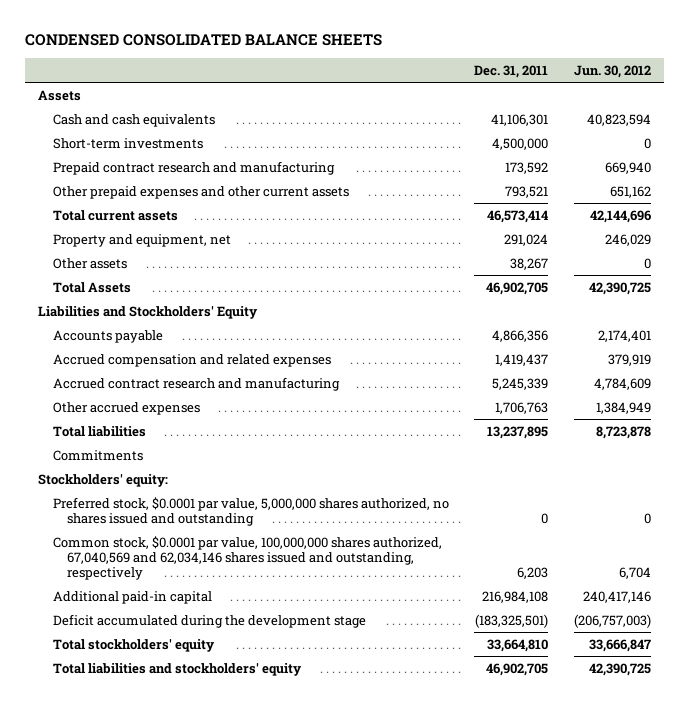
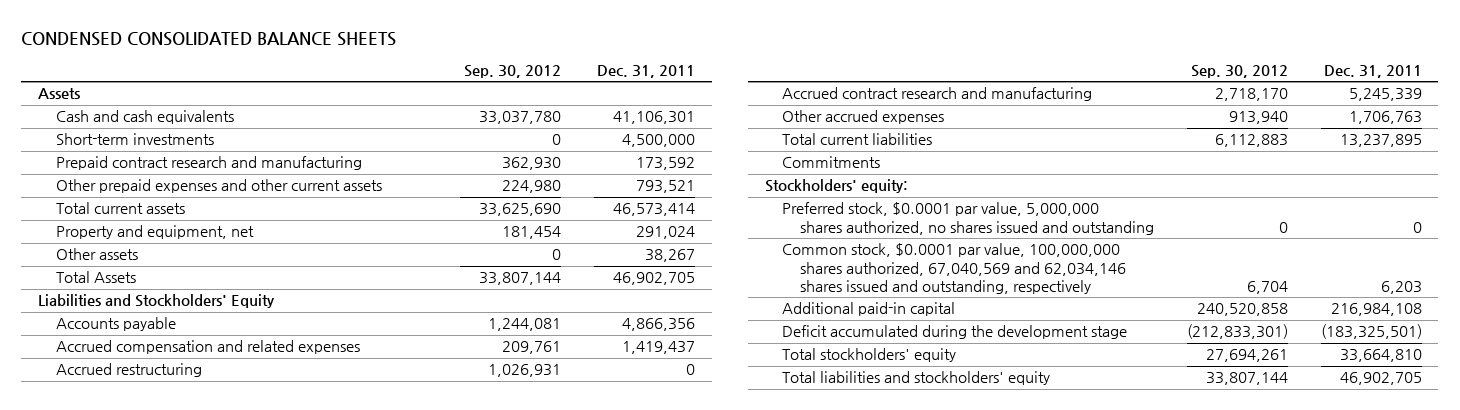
[573,64,651,78] Jun. 30, 2012 -> none
none -> [464,64,562,78] Sep. 30, 2012
none -> [55,363,202,378] Accrued restructuring
[52,425,146,437] Total liabilities -> [782,133,933,146] Total current liabilities

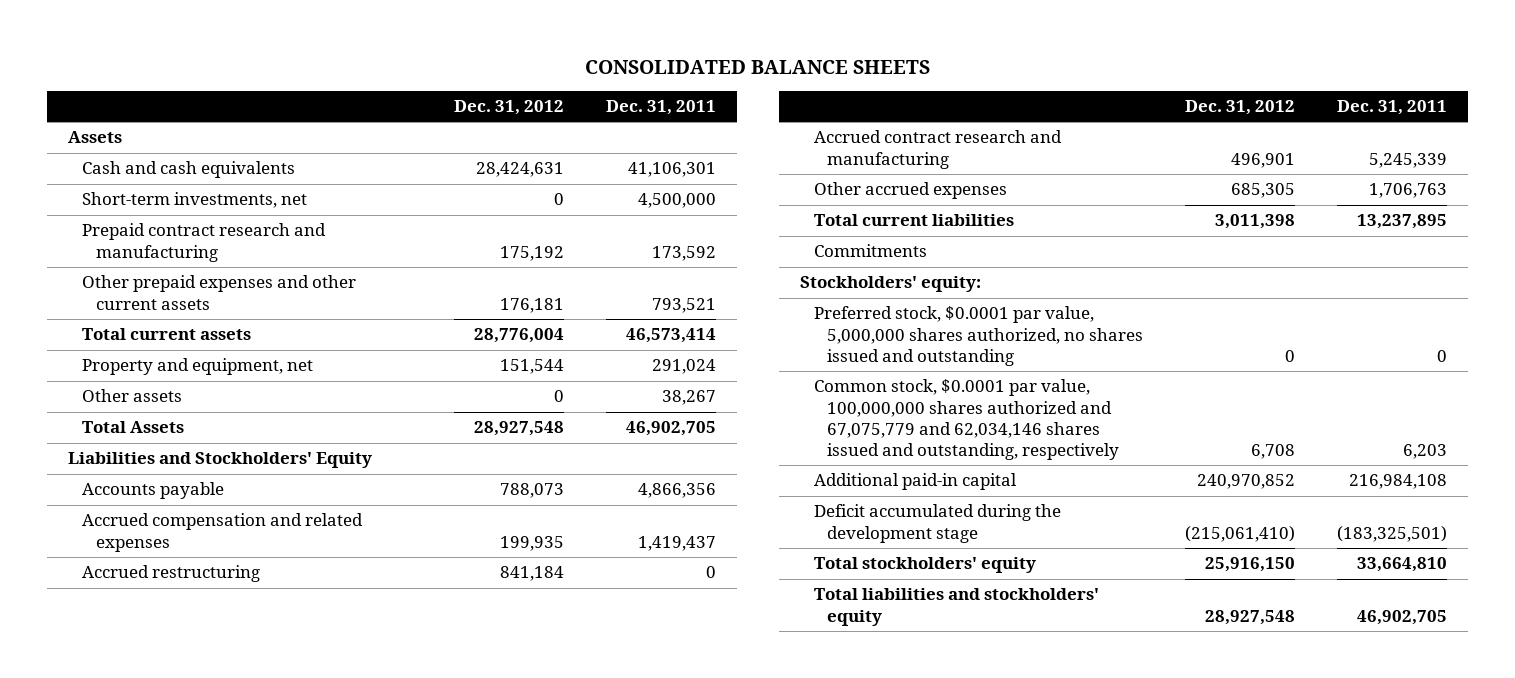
[21,31,397,46] CONDENSED CONSOLIDATED BALANCE SHEETS -> [584,59,930,74] CONSOLIDATED BALANCE SHEETS
[464,64,562,78] Sep. 30, 2012 -> none
none -> [453,99,564,115] Dec. 31, 2012
[55,133,214,146] Short-term investments -> [82,192,308,209] Short-term investments, net
[782,243,1127,294] Common stock, $0.0001 par value, 100,000,000 shares authorized, 67,040,569 and 62,034,146 shares issued and outstanding, respectively -> [813,379,1120,461] Common stock, $0.0001 par value, 100,000,000 shares authorized and 67,075,779 and 62,034,146 shares issued and outstanding, respectively

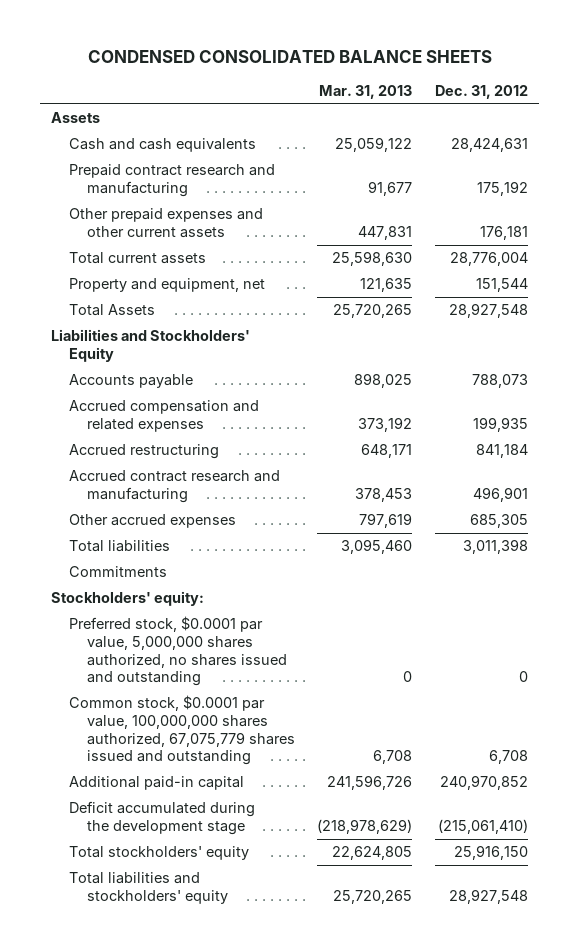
[584,59,930,74] CONSOLIDATED BALANCE SHEETS -> [87,49,492,63] CONDENSED CONSOLIDATED BALANCE SHEETS
[605,99,716,115] Dec. 31, 2011 -> none
none -> [319,85,413,100] Mar. 31, 2013
[82,192,308,209] Short-term investments, net -> none
[82,389,183,403] Other assets -> none
[813,214,1014,227] Total current liabilities -> [69,540,171,553] Total liabilities
[813,379,1120,461] Common stock, $0.0001 par value, 100,000,000 shares authorized and 67,075,779 and 62,034,146 shares issued and outstanding, respectively -> [69,695,295,766] Common stock, $0.0001 par value, 100,000,000 shares authorized, 67,075,779 shares issued and outstanding

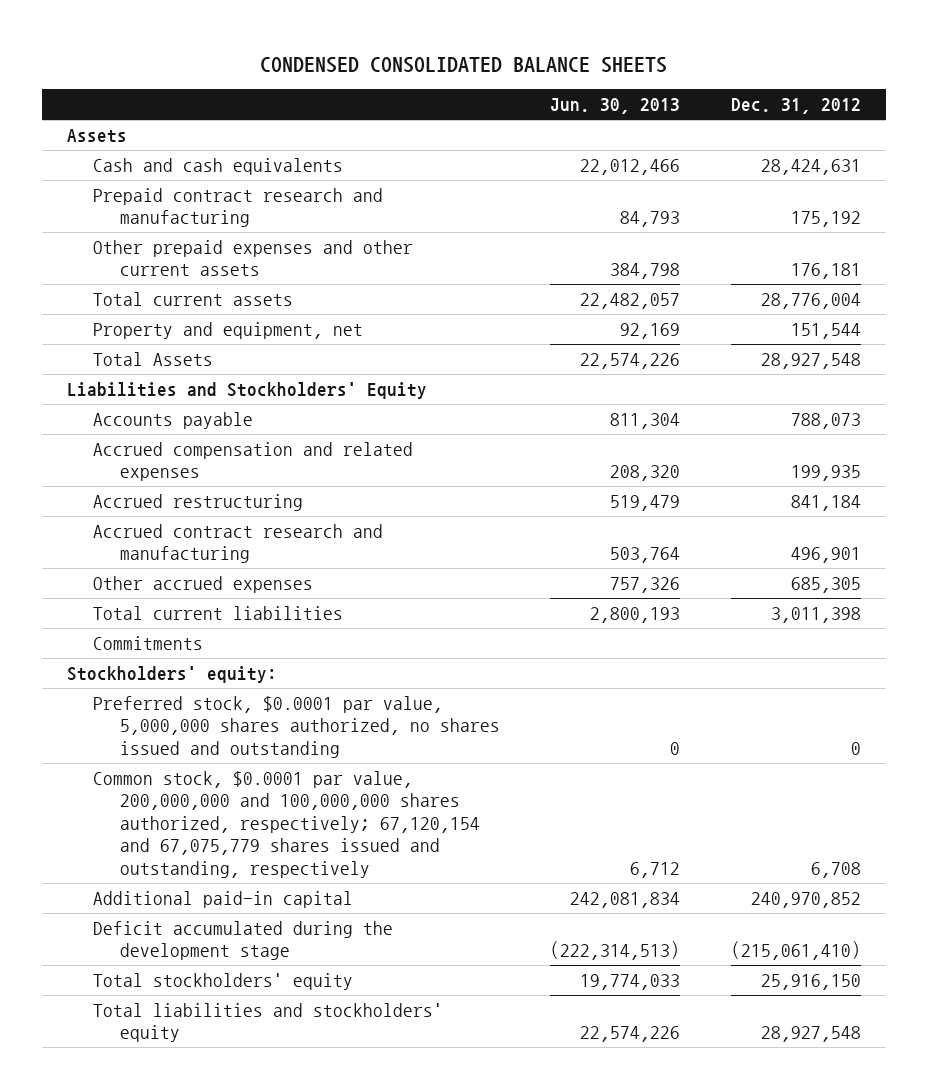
[319,85,413,100] Mar. 31, 2013 -> none
none -> [550,98,681,115] Jun. 30, 2013
[69,540,171,553] Total liabilities -> [93,605,344,620] Total current liabilities
[69,695,295,766] Common stock, $0.0001 par value, 100,000,000 shares authorized, 67,075,779 shares issued and outstanding -> [93,770,480,878] Common stock, $0.0001 par value, 200,000,000 and 100,000,000 shares authorized, respectively; 67,120,154 and 67,075,779 shares issued and outstanding, respectively

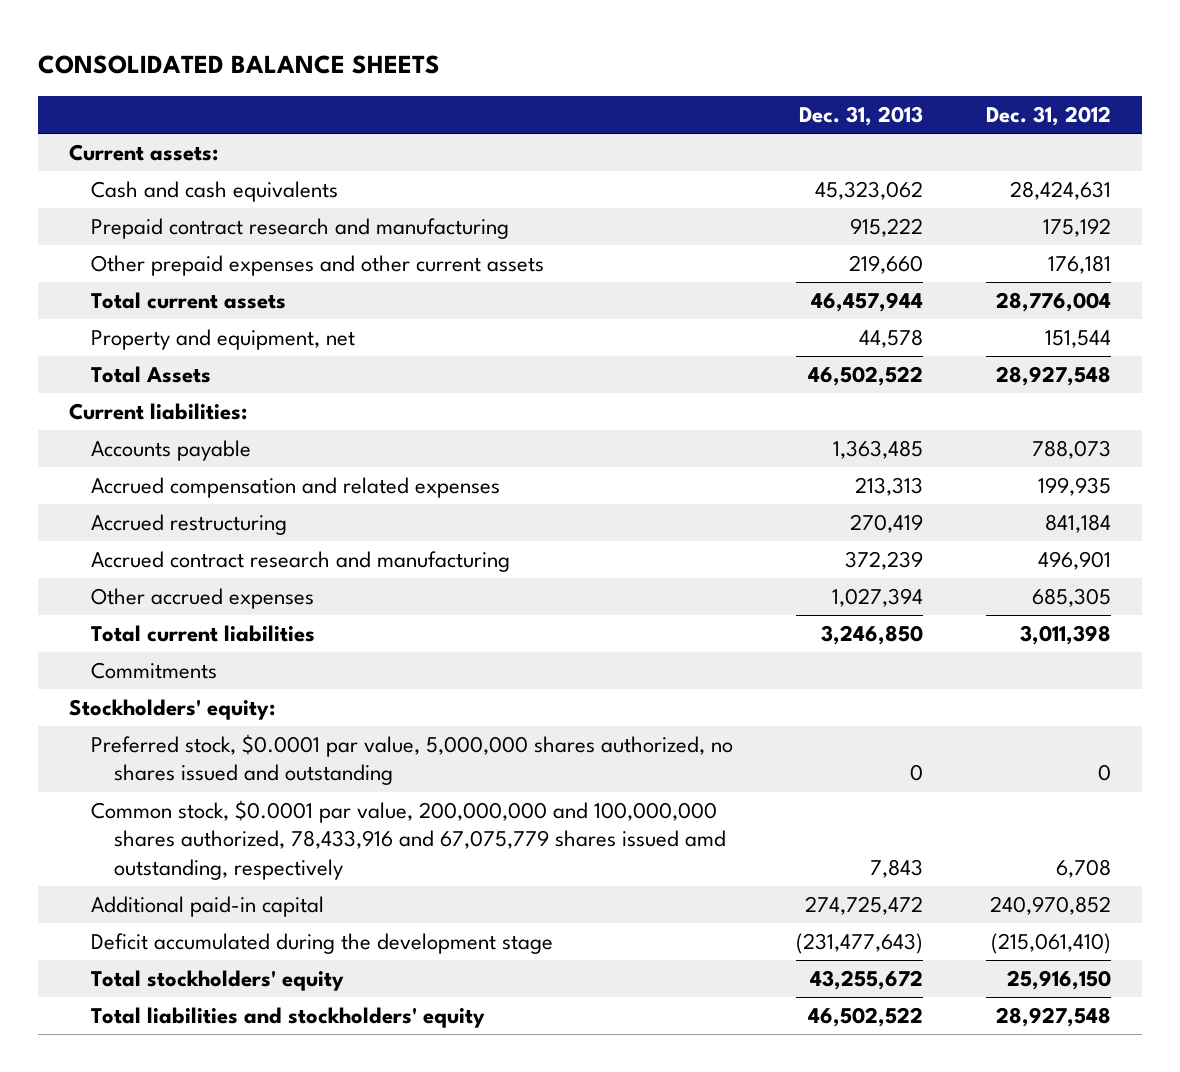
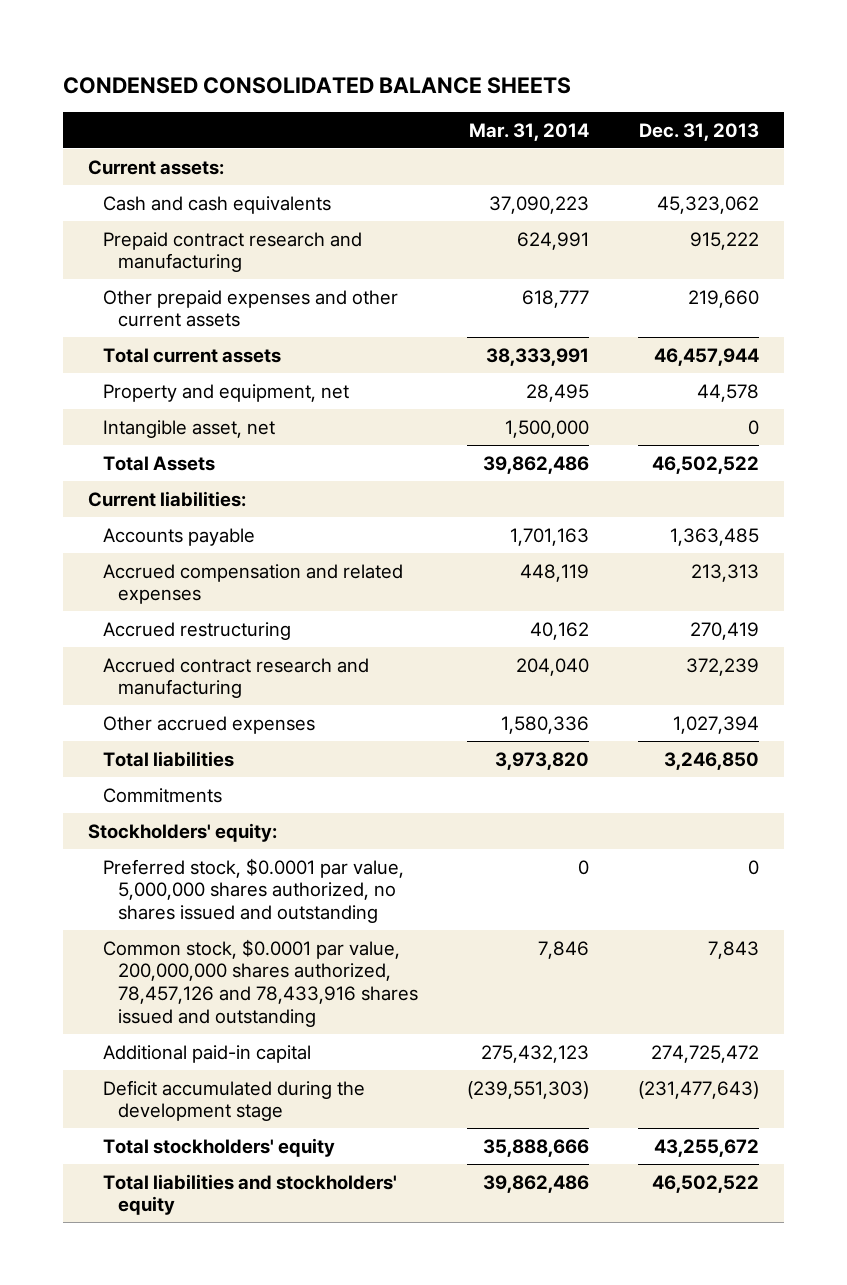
[37,55,440,75] CONSOLIDATED BALANCE SHEETS -> [63,77,572,95] CONDENSED CONSOLIDATED BALANCE SHEETS
[986,105,1112,126] Dec. 31, 2012 -> none
none -> [469,122,590,141] Mar. 31, 2014
none -> [103,419,276,438] Intangible asset, net
[91,625,316,643] Total current liabilities -> [103,750,235,767] Total liabilities
[91,800,726,880] Common stock, $0.0001 par value, 200,000,000 and 100,000,000 shares authorized, 78,433,916 and 67,075,779 shares issued amd outstanding, respectively -> [103,938,419,1027] Common stock, $0.0001 par value, 200,000,000 shares authorized, 78,457,126 and 78,433,916 shares issued and outstanding

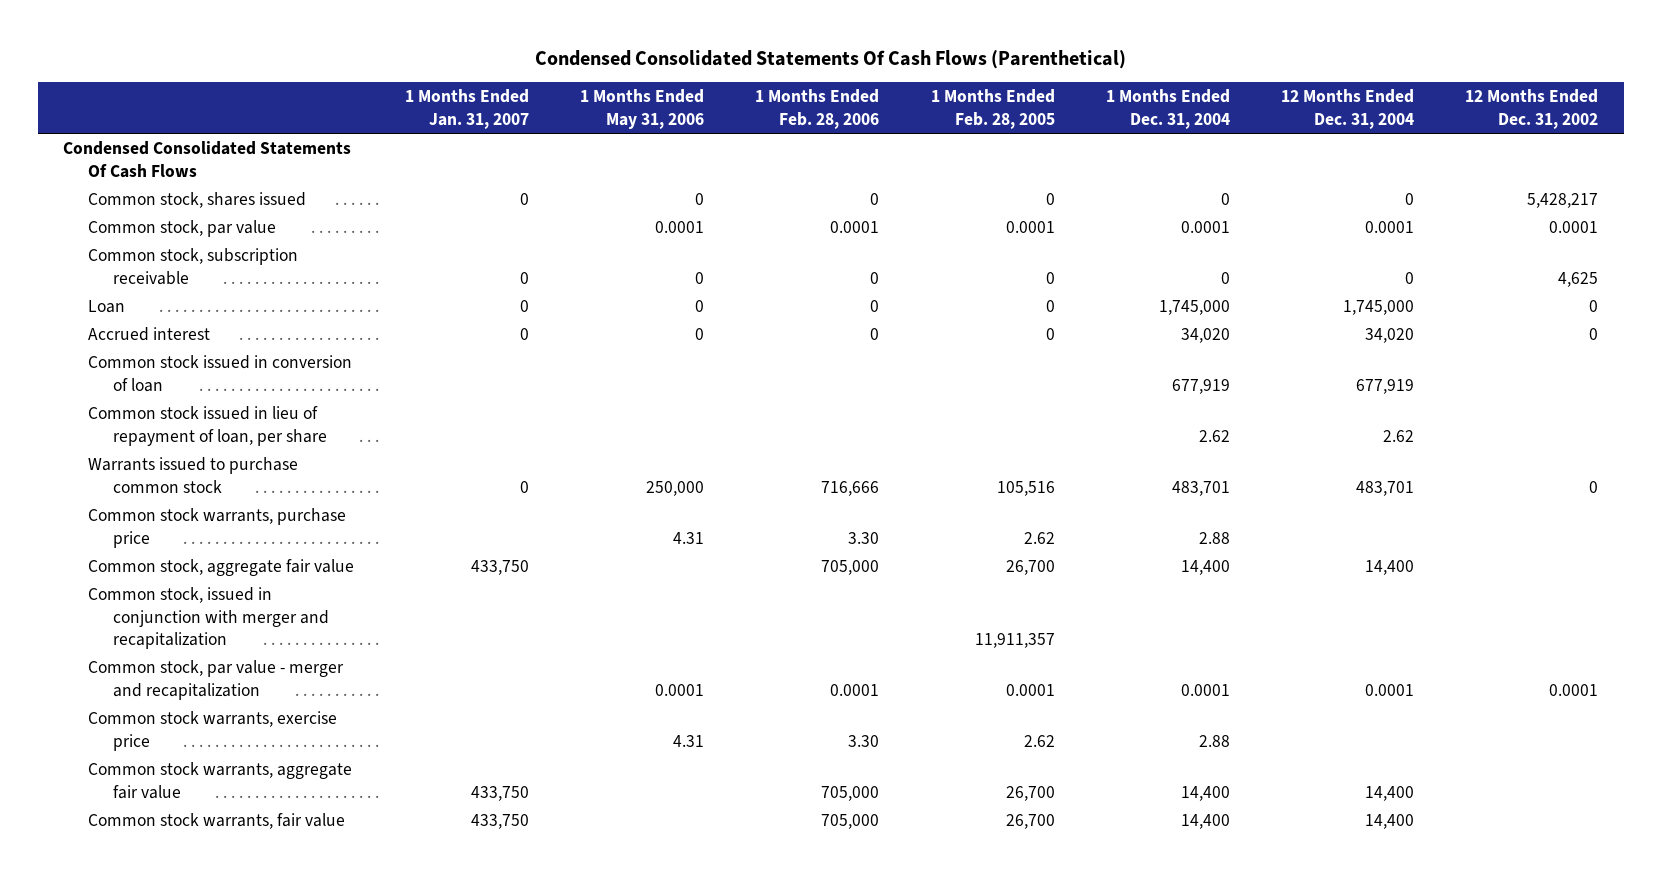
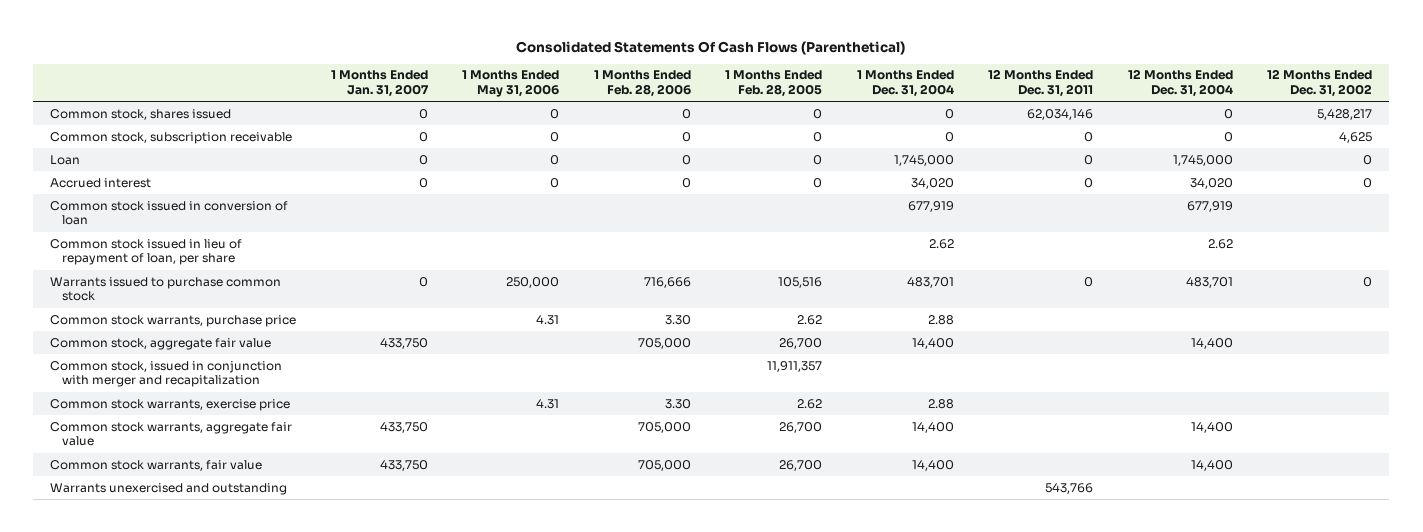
[534,49,1126,69] Condensed Consolidated Statements Of Cash Flows (Parenthetical) -> [516,40,906,55] Consolidated Statements Of Cash Flows (Parenthetical)
none -> [988,69,1094,98] 12 Months Ended Dec. 31, 2011
[63,140,352,178] Condensed Consolidated Statements Of Cash Flows -> none
[87,219,276,237] Common stock, par value -> none
[87,659,344,700] Common stock, par value - merger and recapitalization -> none
none -> [50,482,288,495] Warrants unexercised and outstanding

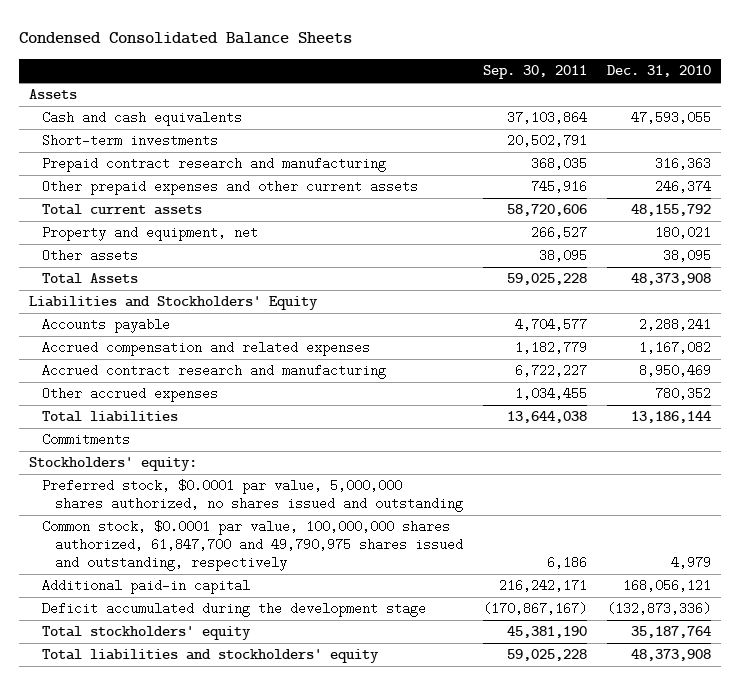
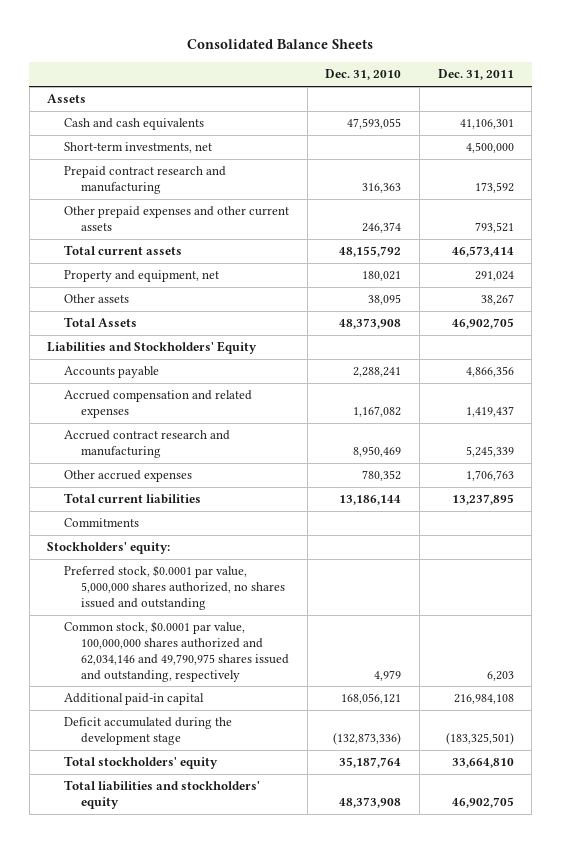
[19,32,353,45] Condensed Consolidated Balance Sheets -> [187,39,374,50] Consolidated Balance Sheets
[483,65,588,80] Sep. 30, 2011 -> none
none -> [437,69,514,81] Dec. 31, 2011
[42,134,219,148] Short-term investments -> [64,142,213,154] Short-term investments, net
[42,411,179,423] Total liabilities -> [64,493,202,505] Total current liabilities
[42,520,464,572] Common stock, $0.0001 par value, 100,000,000 shares authorized, 61,847,700 and 49,790,975 shares issued and outstanding, respectively -> [64,621,290,682] Common stock, $0.0001 par value, 100,000,000 shares authorized and 62,034,146 and 49,790,975 shares issued and outstanding, respectively

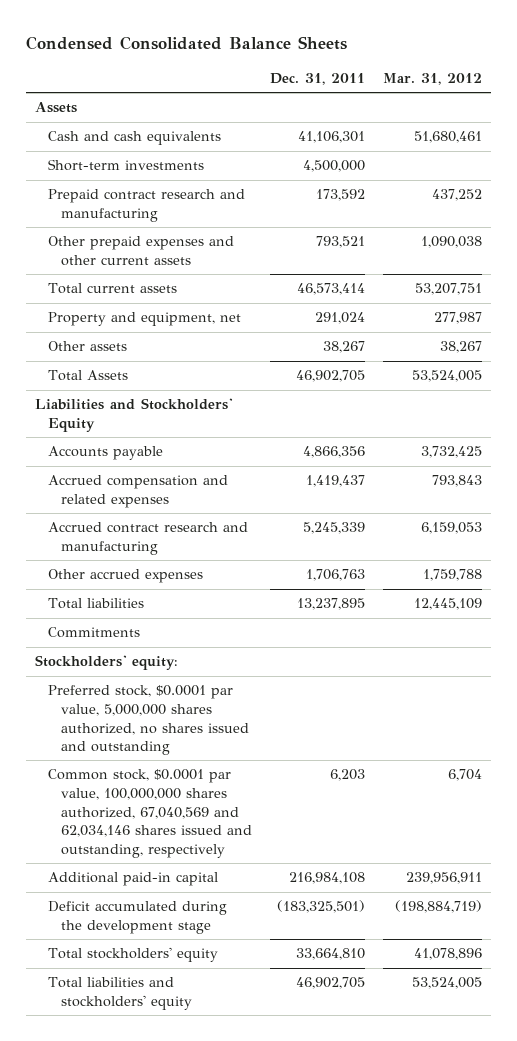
[187,39,374,50] Consolidated Balance Sheets -> [25,35,347,50] Condensed Consolidated Balance Sheets
[325,69,402,81] Dec. 31, 2010 -> none
none -> [383,72,483,85] Mar. 31, 2012
[64,142,213,154] Short-term investments, net -> [47,159,204,172] Short-term investments
[64,493,202,505] Total current liabilities -> [47,598,144,610] Total liabilities
[64,621,290,682] Common stock, $0.0001 par value, 100,000,000 shares authorized and 62,034,146 and 49,790,975 shares issued and outstanding, respectively -> [47,769,252,858] Common stock, $0.0001 par value, 100,000,000 shares authorized, 67,040,569 and 62,034,146 shares issued and outstanding, respectively

